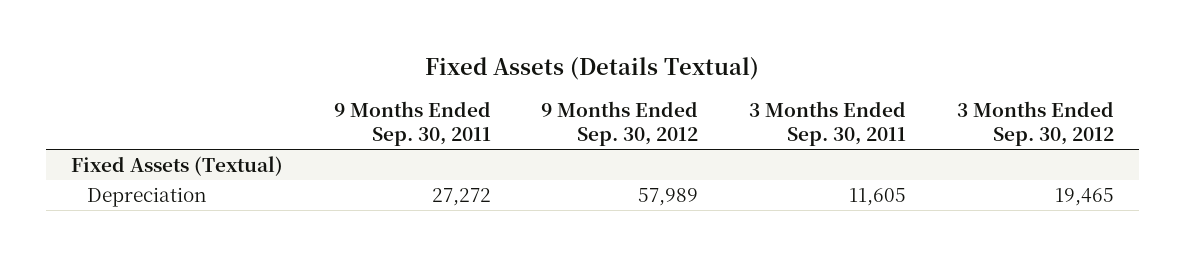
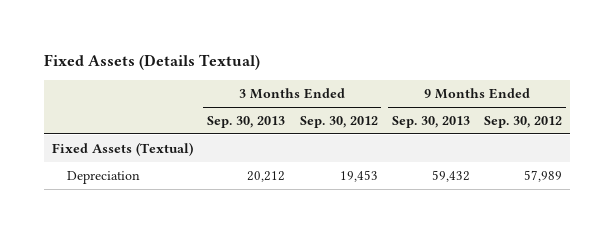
[333,100,491,147] 9 Months Ended Sep. 30, 2011 -> none
[749,100,907,147] 3 Months Ended Sep. 30, 2011 -> none
none -> [207,115,286,128] Sep. 30, 2013
none -> [391,115,470,128] Sep. 30, 2013
[1054,188,1114,207] 19,465 -> [339,169,378,182] 19,453

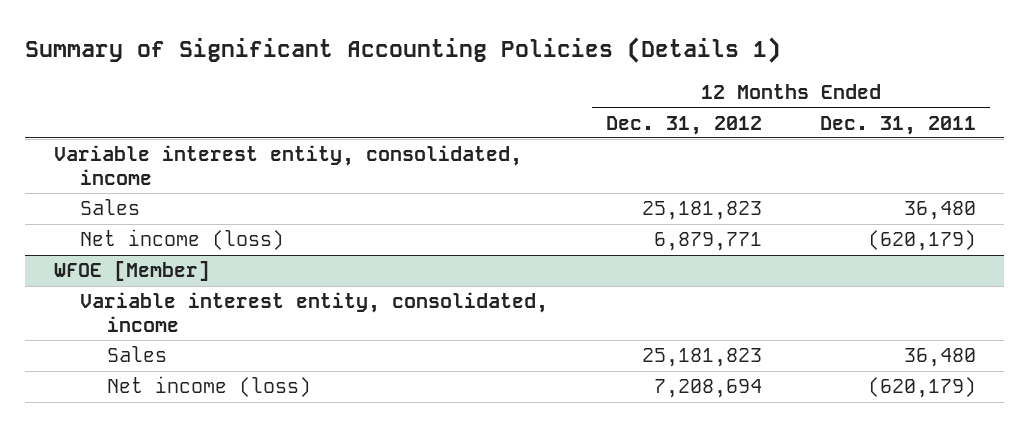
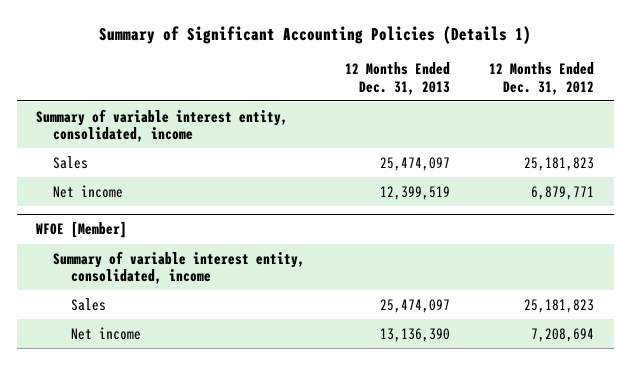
[819,115,976,135] Dec. 31, 2011 -> none
none -> [344,62,450,95] 12 Months Ended Dec. 31, 2013
[54,145,523,185] Variable interest entity, consolidated, income -> [36,108,289,143] Summary of variable interest entity, consolidated, income
[80,229,285,251] Net income (loss) -> [53,184,124,198] Net income
[80,292,549,332] Variable interest entity, consolidated, income -> [53,250,306,285] Summary of variable interest entity, consolidated, income
[106,376,311,398] Net income (loss) -> [70,326,141,340] Net income

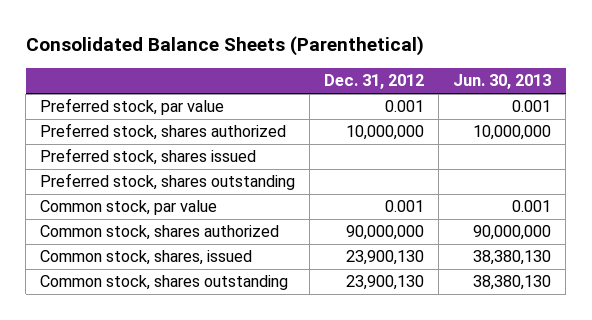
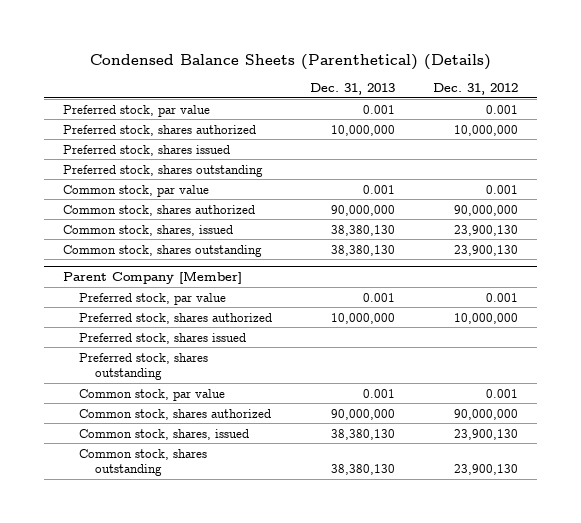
[25,36,424,57] Consolidated Balance Sheets (Parenthetical) -> [89,53,491,70] Condensed Balance Sheets (Parenthetical) (Details)
[453,74,552,90] Jun. 30, 2013 -> none
none -> [309,83,395,96] Dec. 31, 2013
none -> [63,271,243,285] Parent Company [Member]
none -> [78,292,226,305] Preferred stock, par value
none -> [78,312,272,324] Preferred stock, shares authorized
none -> [78,332,246,344] Preferred stock, shares issued
none -> [78,352,208,381] Preferred stock, shares outstanding
none -> [78,388,225,401] Common stock, par value
none -> [78,408,271,420] Common stock, shares authorized
none -> [78,428,249,440] Common stock, shares, issued
none -> [78,448,207,477] Common stock, shares outstanding

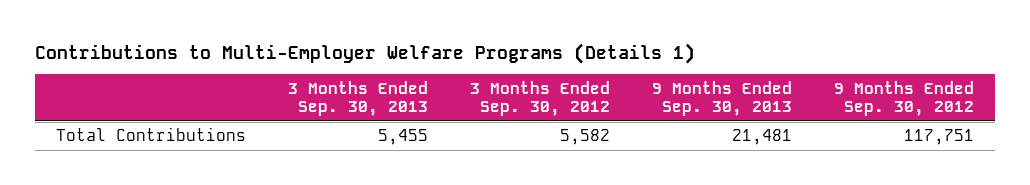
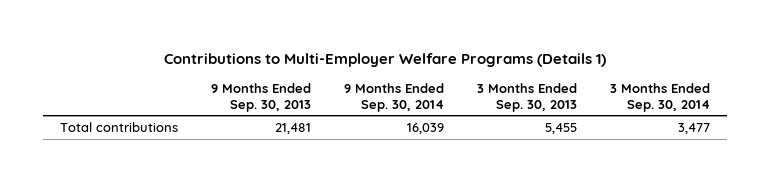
[470,80,611,117] 3 Months Ended Sep. 30, 2012 -> none
[834,80,975,117] 9 Months Ended Sep. 30, 2012 -> none
none -> [344,82,445,112] 9 Months Ended Sep. 30, 2014
none -> [610,82,711,112] 3 Months Ended Sep. 30, 2014
[55,127,246,142] Total Contributions -> [59,121,178,132] Total contributions

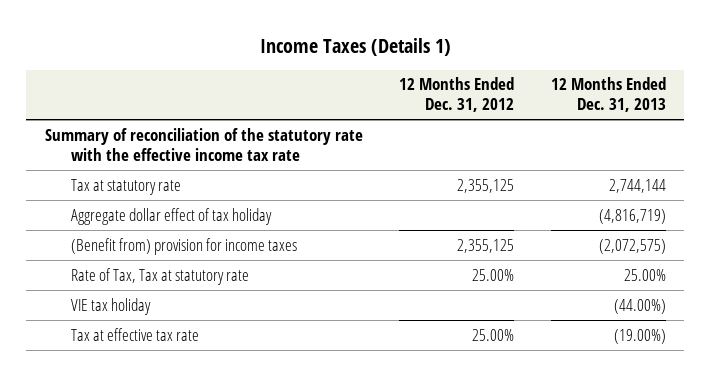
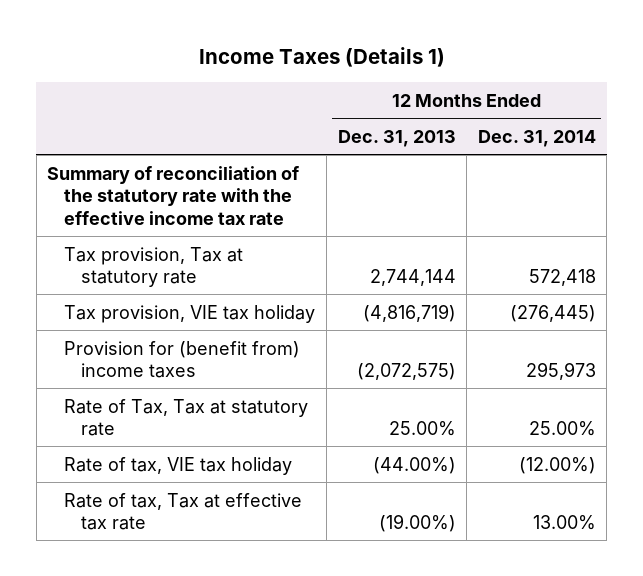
[399,77,515,113] 12 Months Ended Dec. 31, 2012 -> none
none -> [477,129,596,147] Dec. 31, 2014
[70,178,181,195] Tax at statutory rate -> [64,246,244,288] Tax provision, Tax at statutory rate
[70,207,272,225] Aggregate dollar effect of tax holiday -> [64,304,316,323] Tax provision, VIE tax holiday
[70,237,297,255] (Benefit from) provision for income taxes -> [64,340,301,379] Provision for (benefit from) income taxes
[70,297,151,315] VIE tax holiday -> [64,456,293,475] Rate of tax, VIE tax holiday
[70,327,199,341] Tax at effective tax rate -> [64,492,303,531] Rate of tax, Tax at effective tax rate

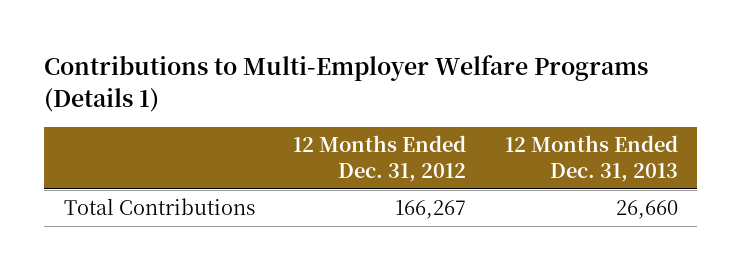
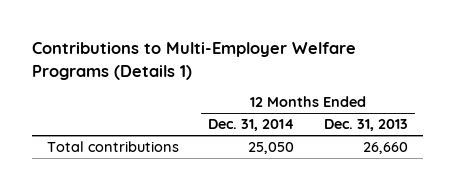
[293,134,467,182] 12 Months Ended Dec. 31, 2012 -> none
none -> [208,119,295,132] Dec. 31, 2014
[63,198,255,216] Total Contributions -> [46,141,179,153] Total contributions

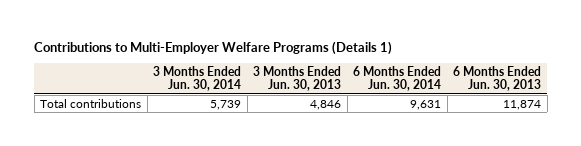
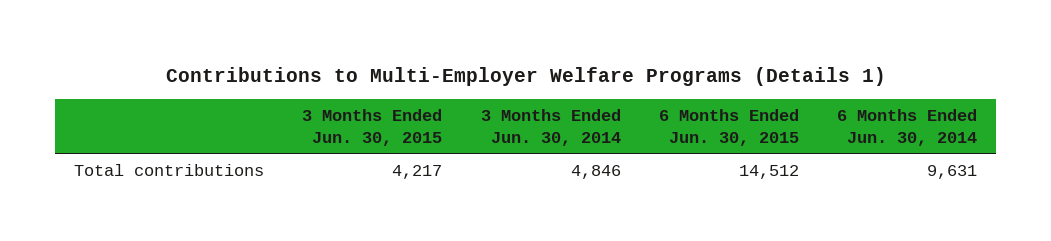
[253,65,342,92] 3 Months Ended Jun. 30, 2013 -> none
[453,65,542,92] 6 Months Ended Jun. 30, 2013 -> none
none -> [302,108,443,146] 3 Months Ended Jun. 30, 2015
none -> [658,108,799,146] 6 Months Ended Jun. 30, 2015
[210,99,242,110] 5,739 -> [570,164,621,179] 4,846

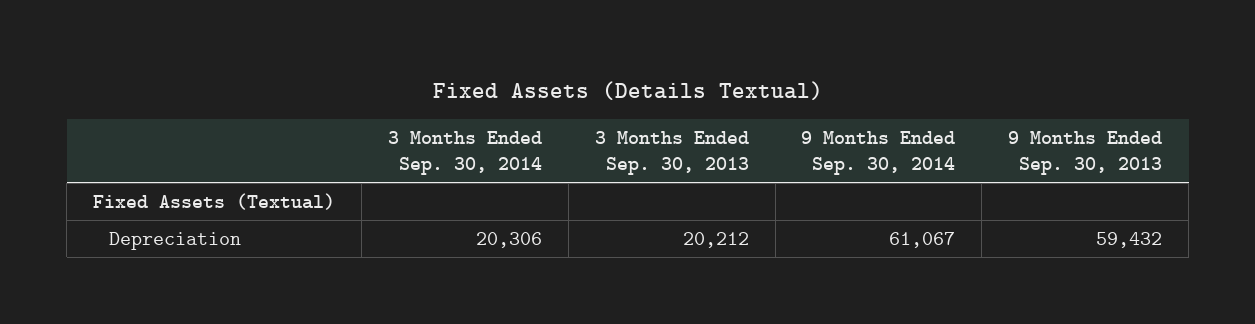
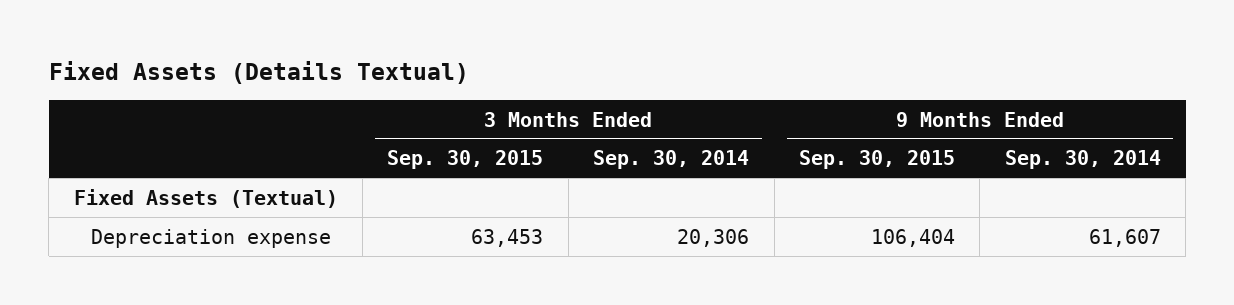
[594,130,749,175] 3 Months Ended Sep. 30, 2013 -> none
[1008,130,1163,175] 9 Months Ended Sep. 30, 2013 -> none
none -> [387,150,544,170] Sep. 30, 2015
none -> [798,150,955,170] Sep. 30, 2015
[108,231,241,250] Depreciation -> [90,228,331,248] Depreciation expense
[889,231,956,248] 61,067 -> [1088,228,1161,247] 61,607

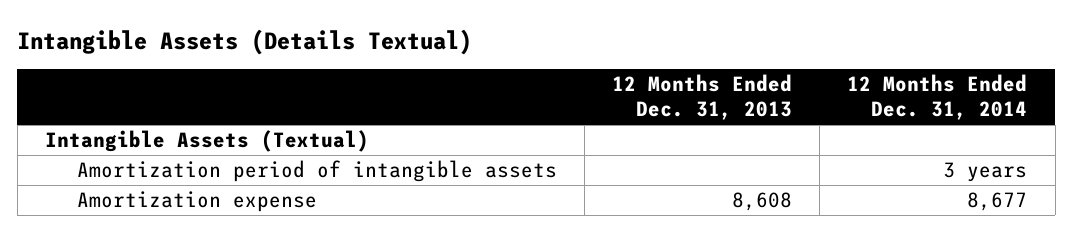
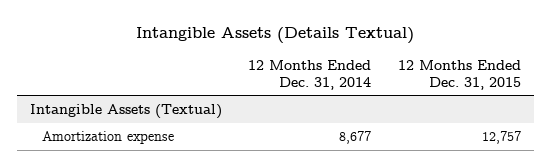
[612,74,793,121] 12 Months Ended Dec. 31, 2013 -> none
none -> [397,60,521,90] 12 Months Ended Dec. 31, 2015
[76,160,557,183] Amortization period of intangible assets -> none

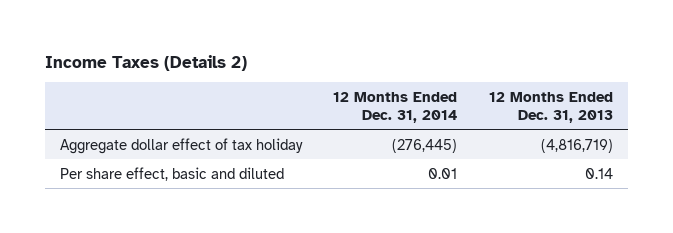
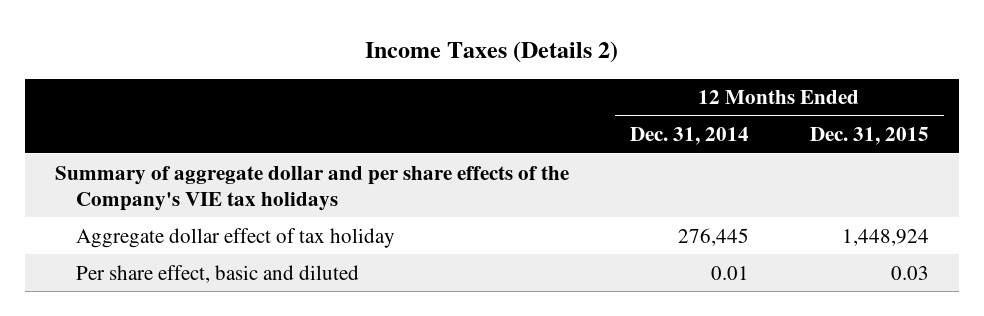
[488,91,613,123] 12 Months Ended Dec. 31, 2013 -> none
none -> [809,127,929,146] Dec. 31, 2015
none -> [55,165,570,211] Summary of aggregate dollar and per share effects of the Company's VIE tax holidays
[392,138,458,153] (276,445) -> [677,227,749,246] 276,445

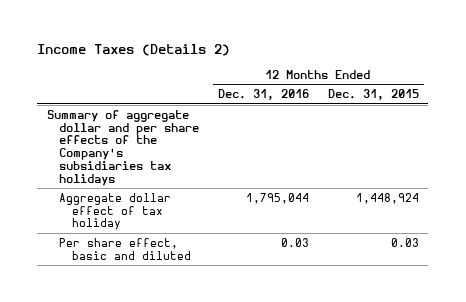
[629,127,749,146] Dec. 31, 2014 -> none
none -> [218,89,310,101] Dec. 31, 2016
[55,165,570,211] Summary of aggregate dollar and per share effects of the Company's VIE tax holidays -> [46,109,200,186] Summary of aggregate dollar and per share effects of the Company's subsidiaries tax holidays

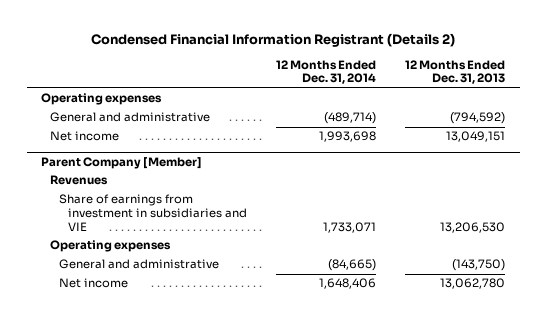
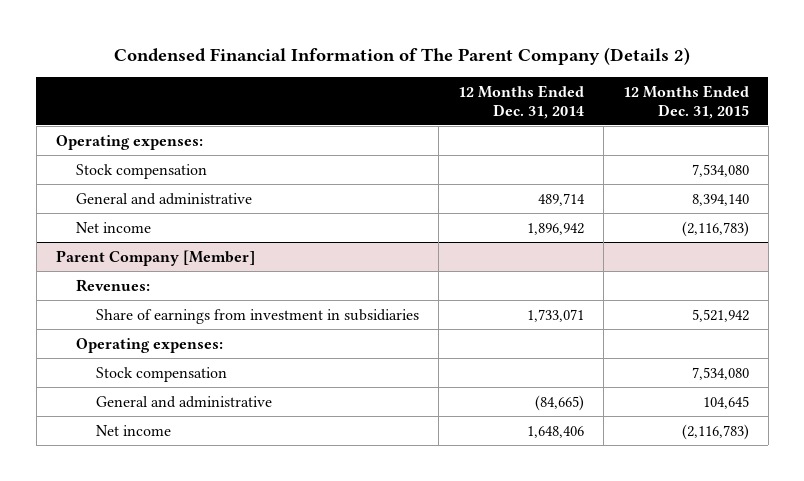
[91,33,456,48] Condensed Financial Information Registrant (Details 2) -> [114,46,691,65] Condensed Financial Information of The Parent Company (Details 2)
[405,59,506,85] 12 Months Ended Dec. 31, 2013 -> none
none -> [622,84,749,119] 12 Months Ended Dec. 31, 2015
[41,93,163,106] Operating expenses -> [55,134,203,150] Operating expenses:
none -> [75,163,207,179] Stock compensation
[324,112,377,125] (489,714) -> [537,192,585,206] 489,714
[319,131,377,143] 1,993,698 -> [526,222,584,235] 1,896,942
[50,175,109,186] Revenues -> [75,278,150,292] Revenues:
[59,194,248,231] Share of earnings from investment in subsidiaries and VIE -> [95,308,419,324] Share of earnings from investment in subsidiaries
[50,240,172,253] Operating expenses -> [75,337,223,353] Operating expenses:
none -> [95,366,227,382] Stock compensation

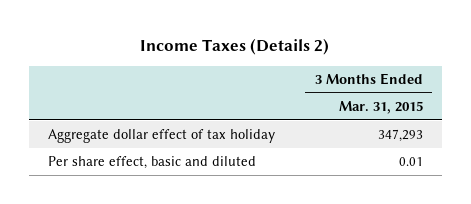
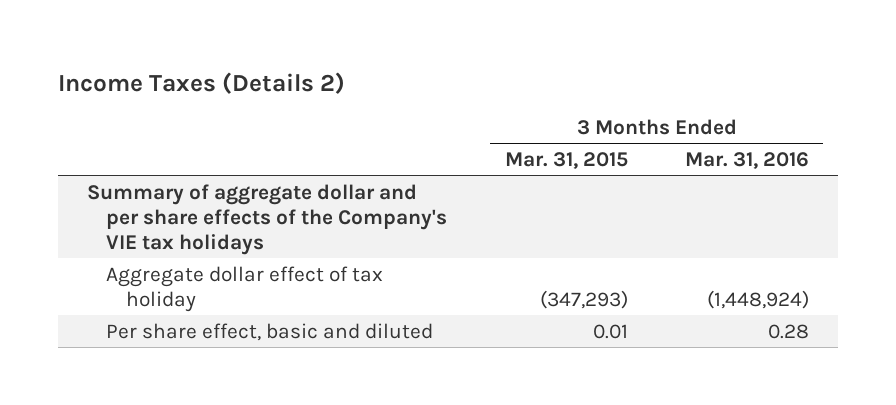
none -> [685,152,810,170] Mar. 31, 2016
none -> [86,183,448,255] Summary of aggregate dollar and per share effects of the Company's VIE tax holidays
[377,129,423,143] 347,293 -> [539,289,628,309] (347,293)

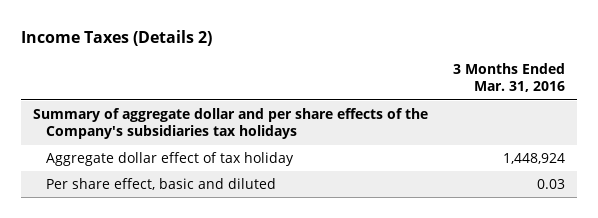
[504,152,628,170] Mar. 31, 2015 -> none
[86,183,448,255] Summary of aggregate dollar and per share effects of the Company's VIE tax holidays -> [33,107,429,140] Summary of aggregate dollar and per share effects of the Company's subsidiaries tax holidays
[707,289,810,309] (1,448,924) -> [502,152,565,164] 1,448,924
[768,323,810,339] 0.28 -> [536,178,565,189] 0.03

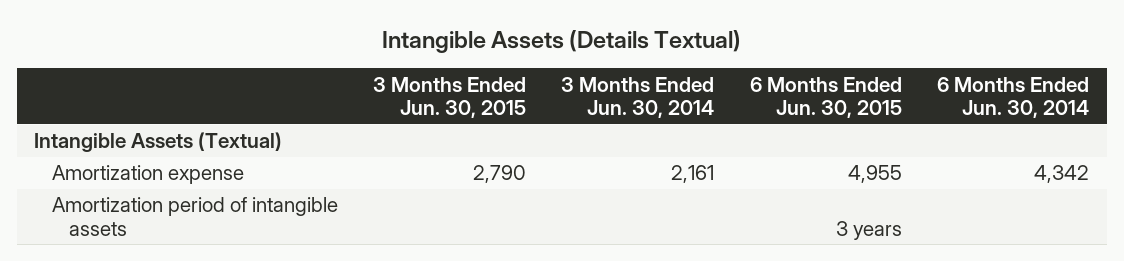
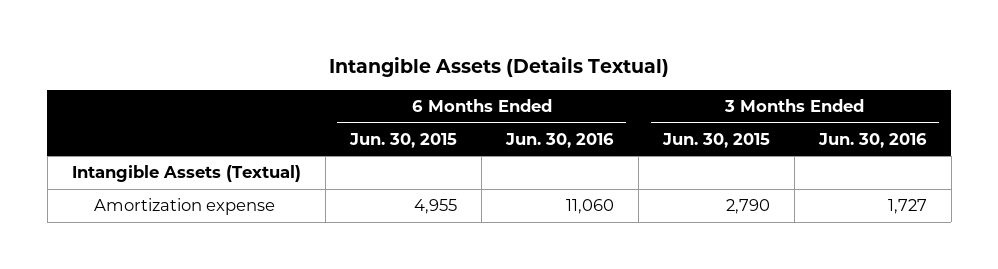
[561,76,715,119] 3 Months Ended Jun. 30, 2014 -> none
[937,76,1090,119] 6 Months Ended Jun. 30, 2014 -> none
none -> [504,132,614,148] Jun. 30, 2016
none -> [817,132,927,148] Jun. 30, 2016
[51,197,338,236] Amortization period of intangible assets -> none

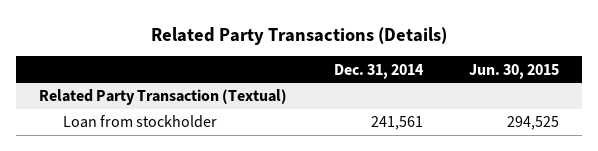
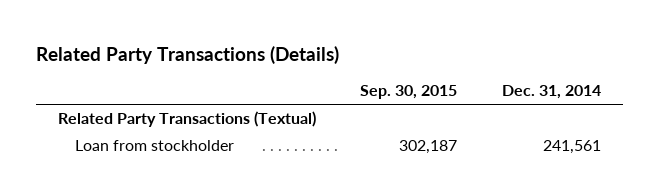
[469,63,560,79] Jun. 30, 2015 -> none
none -> [360,85,458,100] Sep. 30, 2015
[39,89,288,106] Related Party Transaction (Textual) -> [58,111,317,128] Related Party Transactions (Textual)

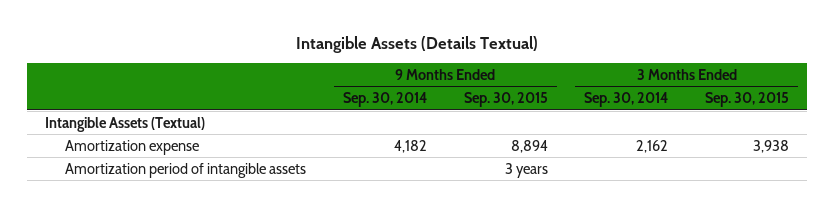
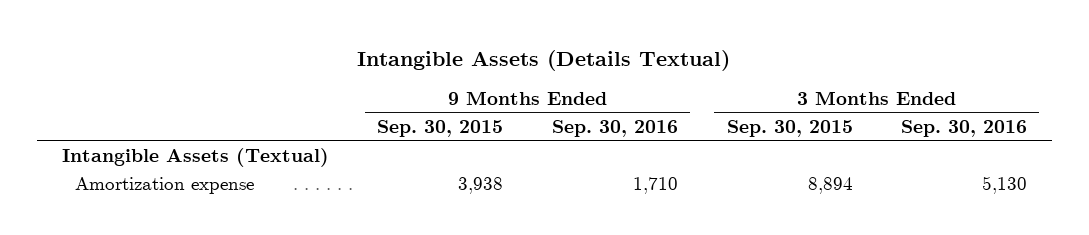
[342,92,427,108] Sep. 30, 2014 -> none
[584,92,669,108] Sep. 30, 2014 -> none
none -> [551,119,678,137] Sep. 30, 2016
none -> [901,119,1028,137] Sep. 30, 2016
[65,162,307,178] Amortization period of intangible assets -> none
[510,139,548,153] 8,894 -> [458,177,504,195] 3,938
[753,139,790,153] 3,938 -> [807,177,853,195] 8,894

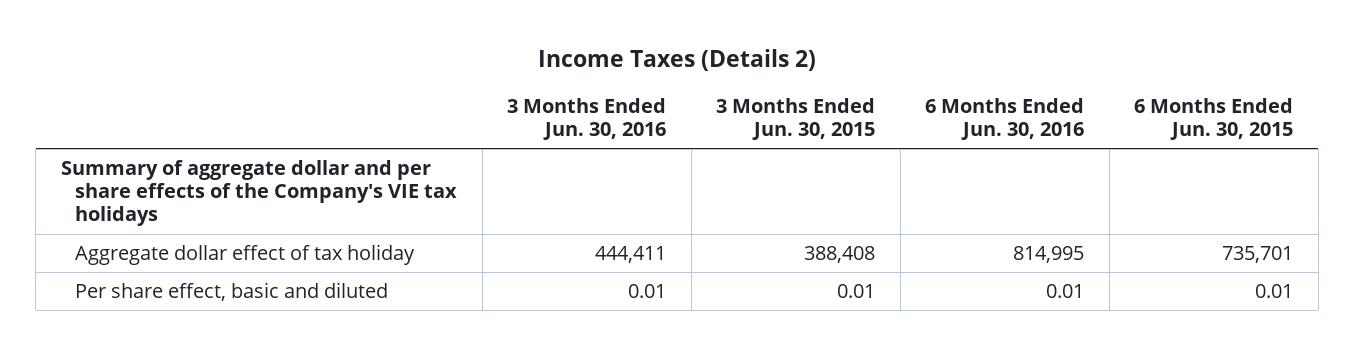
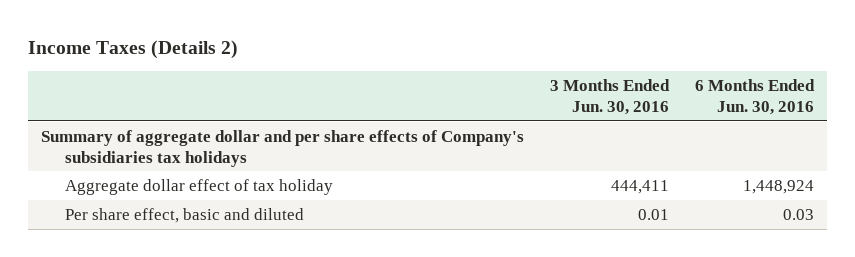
[716,98,876,141] 3 Months Ended Jun. 30, 2015 -> none
[1134,98,1294,141] 6 Months Ended Jun. 30, 2015 -> none
[60,160,458,227] Summary of aggregate dollar and per share effects of the Company's VIE tax holidays -> [40,129,524,167] Summary of aggregate dollar and per share effects of Company's subsidiaries tax holidays
[1013,246,1085,264] 814,995 -> [742,179,814,194] 1,448,924
[1046,284,1085,299] 0.01 -> [782,208,814,220] 0.03

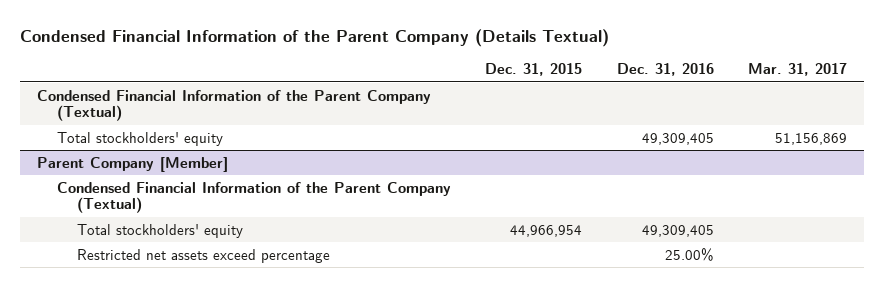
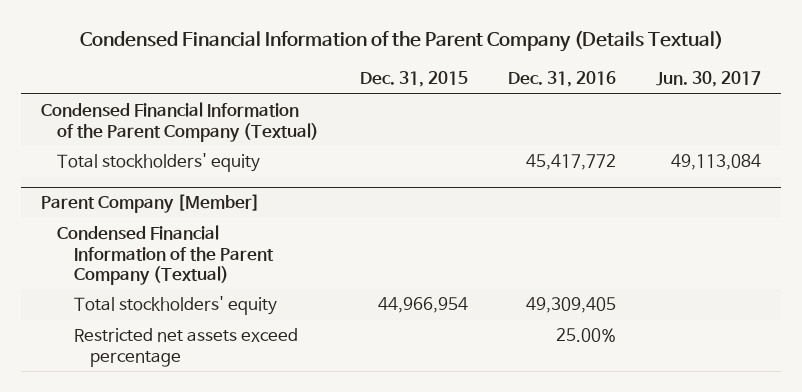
[747,63,847,77] Mar. 31, 2017 -> none
none -> [656,71,762,88] Jun. 30, 2017
[641,132,714,145] 49,309,405 -> [525,154,616,171] 45,417,772

